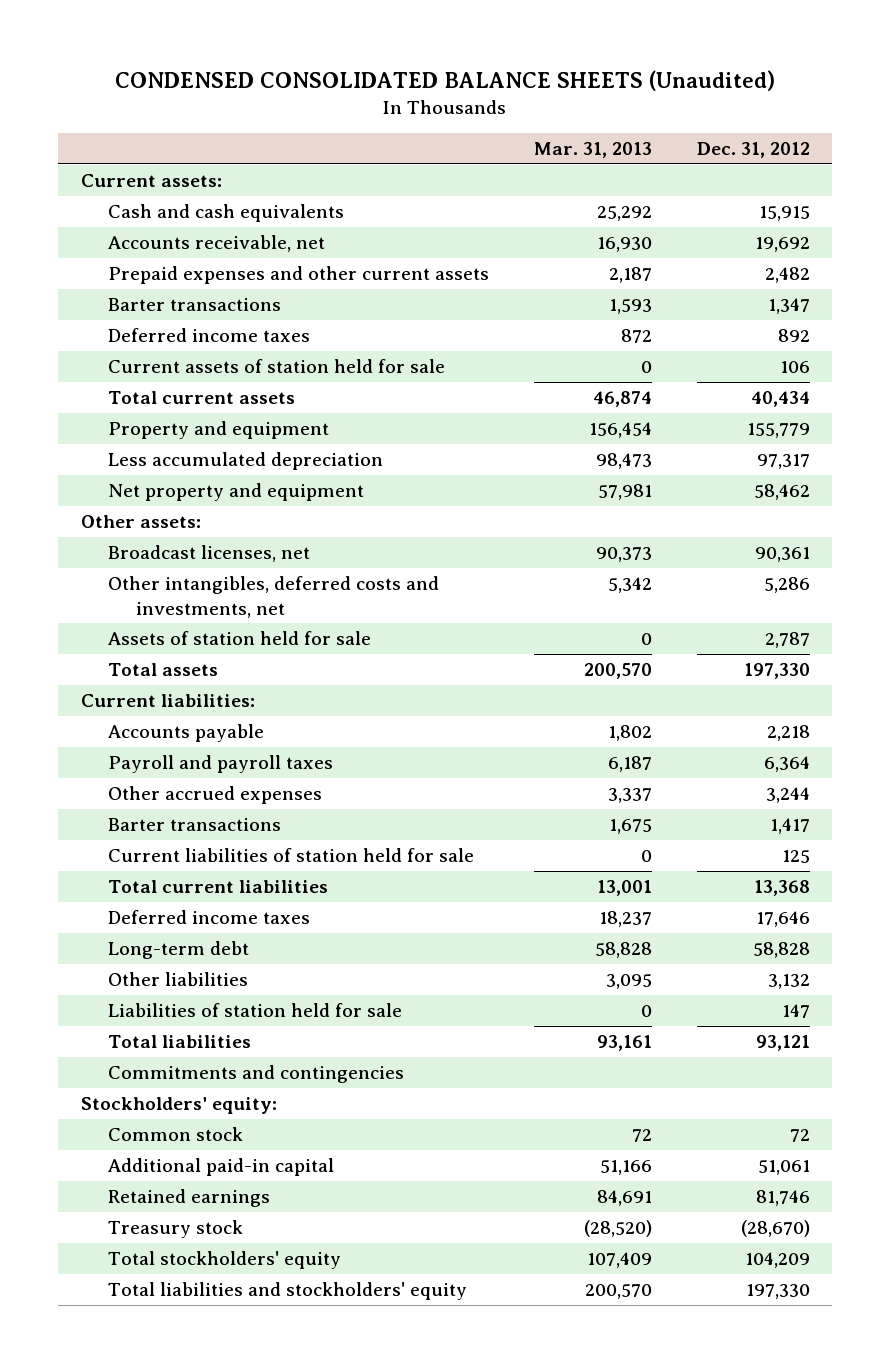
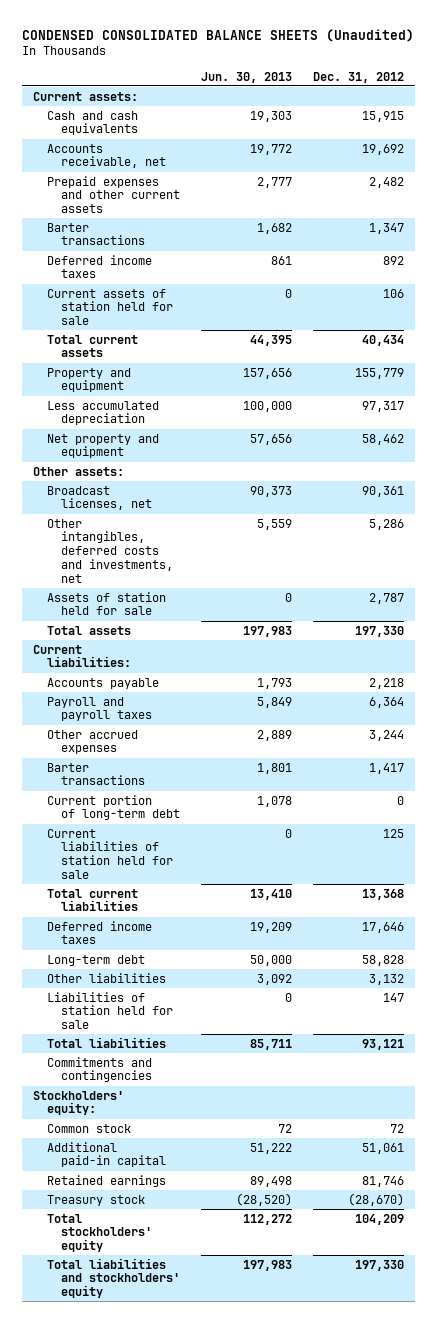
[533,141,652,158] Mar. 31, 2013 -> none
none -> [200,71,292,83] Jun. 30, 2013
none -> [46,794,180,821] Current portion of long-term debt

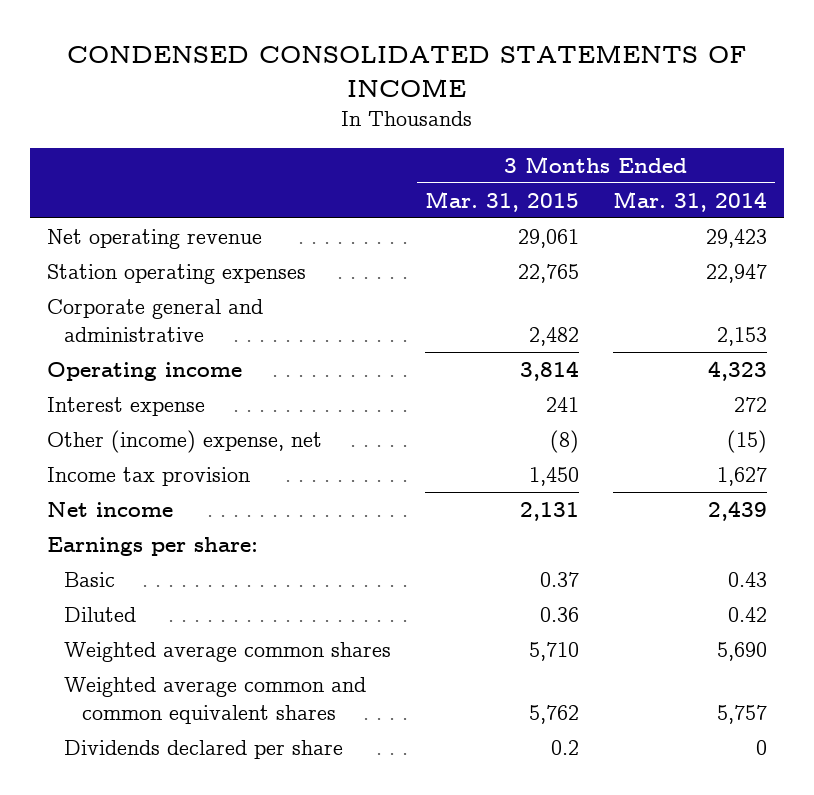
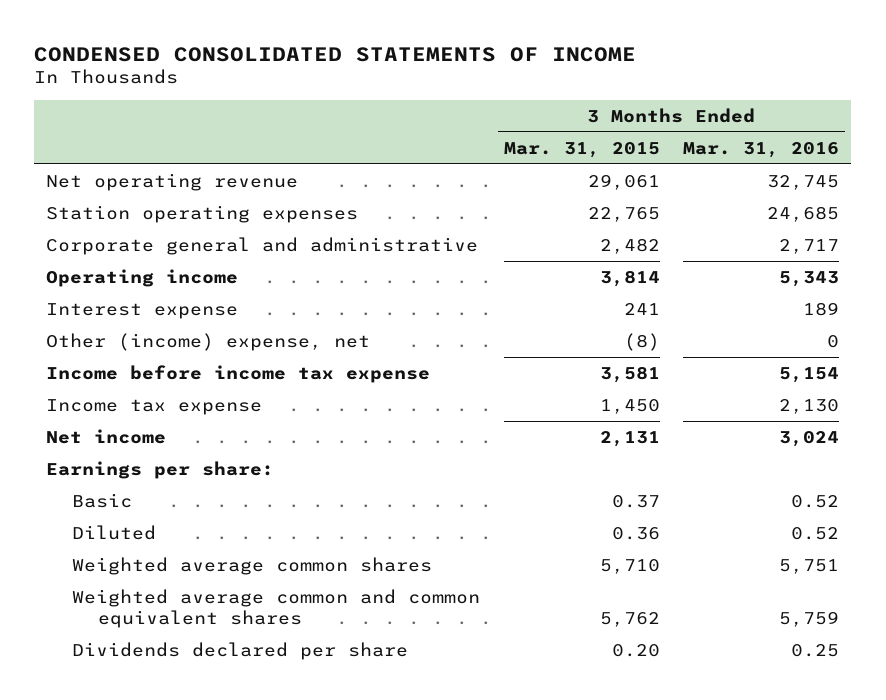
[612,190,767,212] Mar. 31, 2014 -> none
none -> [683,141,840,158] Mar. 31, 2016
none -> [46,364,431,383] Income before income tax expense
[46,466,250,486] Income tax provision -> [46,398,263,415] Income tax expense
[551,739,580,755] 0.2 -> [611,643,660,657] 0.20

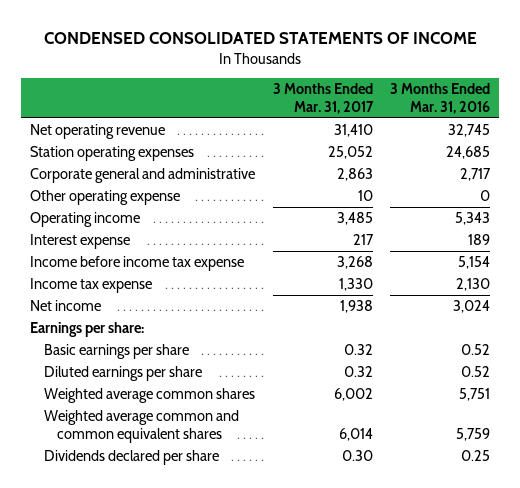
[503,141,660,158] Mar. 31, 2015 -> none
none -> [272,83,374,115] 3 Months Ended Mar. 31, 2017
none -> [30,189,181,205] Other operating expense
[46,332,371,351] Other (income) expense, net -> none
[71,492,132,508] Basic -> [43,343,189,359] Basic earnings per share
[71,524,156,540] Diluted -> [43,365,202,381] Diluted earnings per share

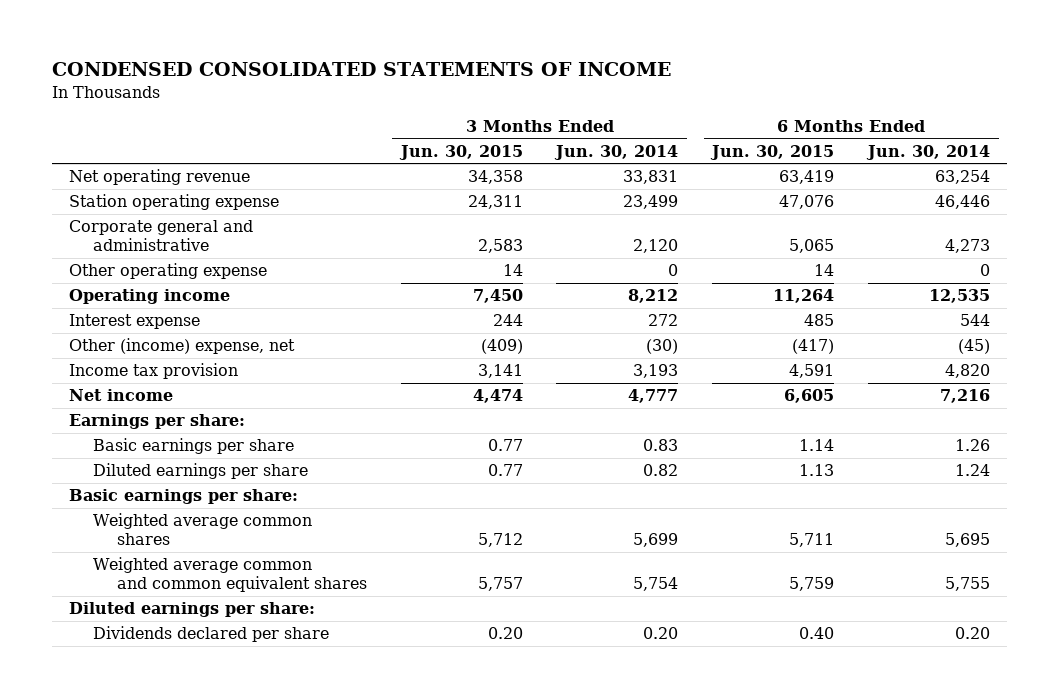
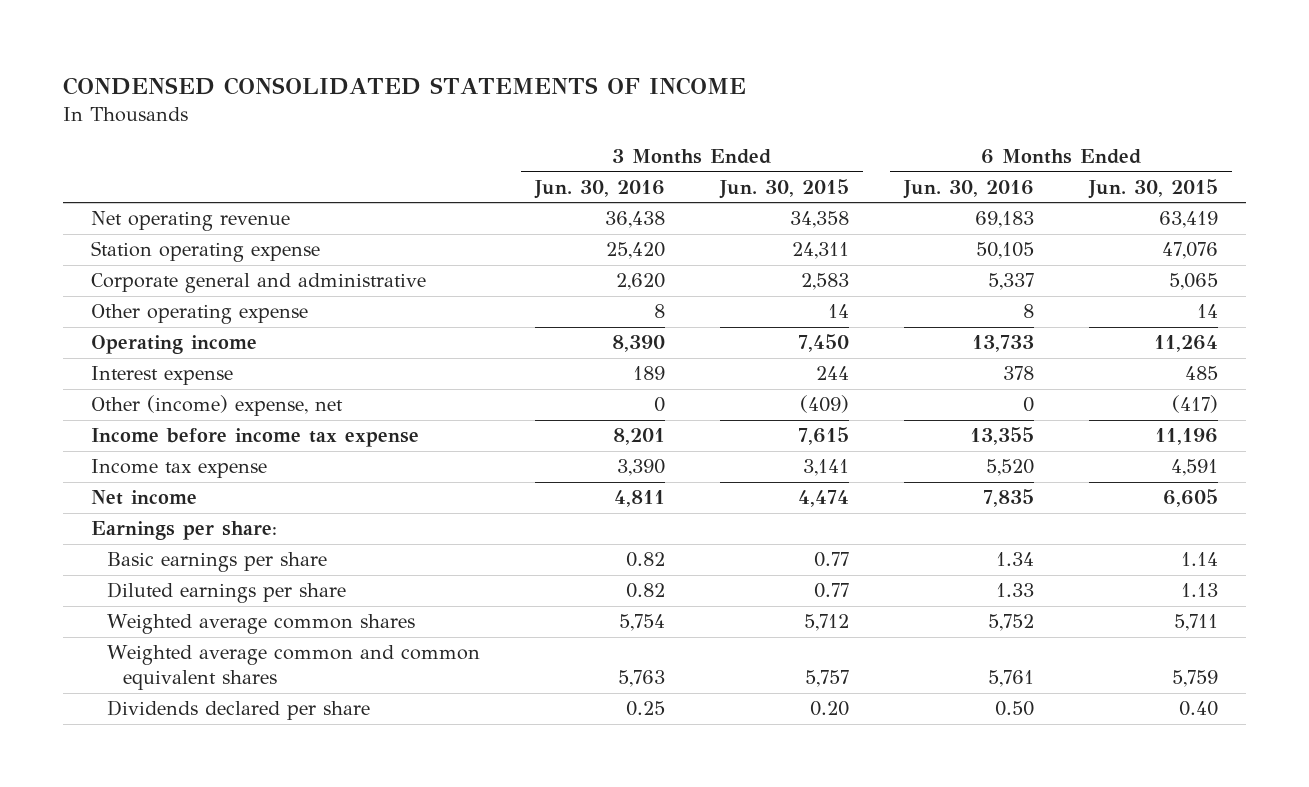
[554,144,679,160] Jun. 30, 2014 -> none
[866,144,991,160] Jun. 30, 2014 -> none
none -> [533,179,665,199] Jun. 30, 2016
none -> [903,179,1035,199] Jun. 30, 2016
none -> [90,428,419,448] Income before income tax expense
[68,363,238,380] Income tax provision -> [90,459,267,479] Income tax expense
[68,489,298,505] Basic earnings per share: -> none
[68,602,315,618] Diluted earnings per share: -> none

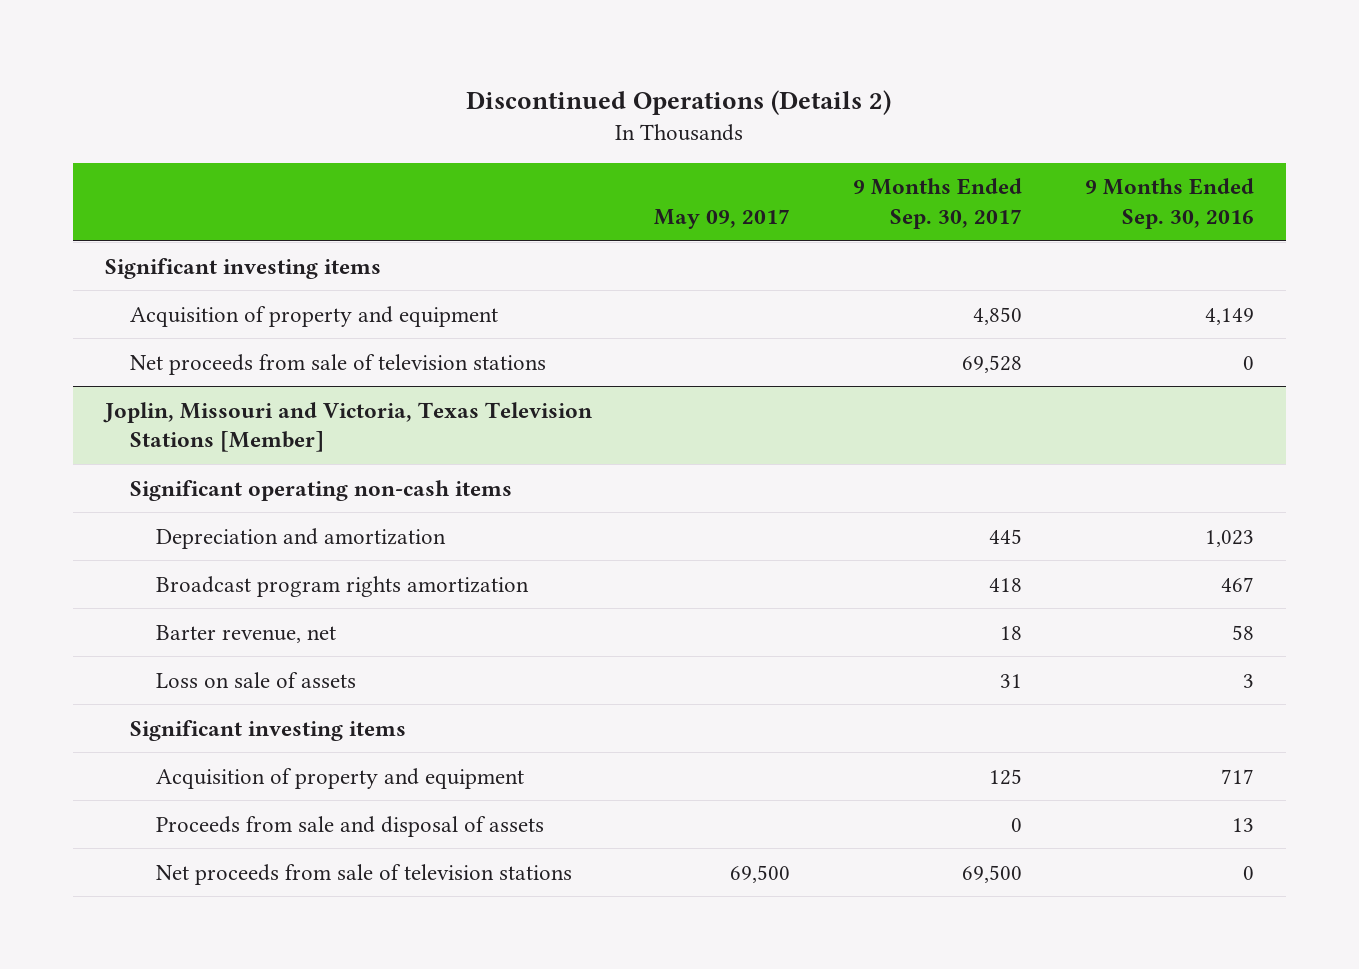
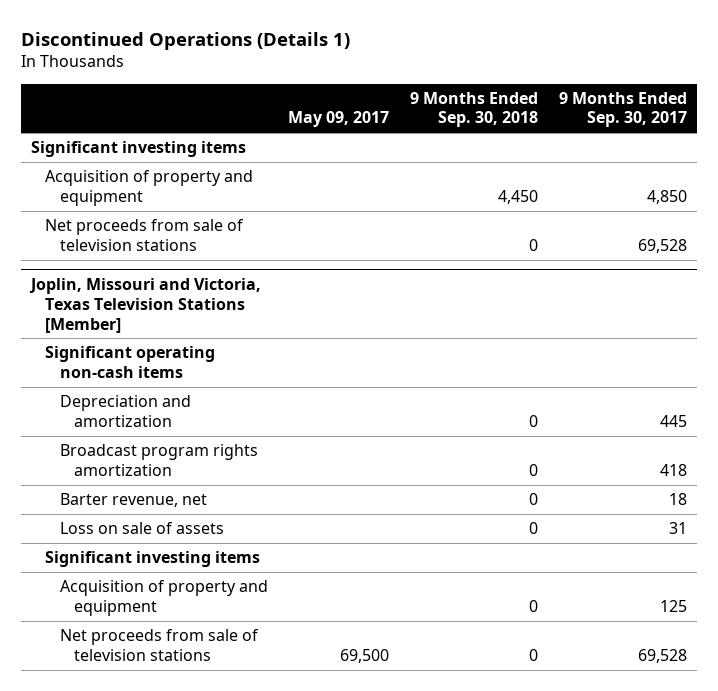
[466,89,892,115] Discontinued Operations (Details 2) -> [20,31,350,50] Discontinued Operations (Details 1)
[1085,178,1255,230] 9 Months Ended Sep. 30, 2016 -> none
none -> [409,91,538,128] 9 Months Ended Sep. 30, 2018
[155,815,544,837] Proceeds from sale and disposal of assets -> none
[962,864,1023,883] 69,500 -> [637,648,687,663] 69,528

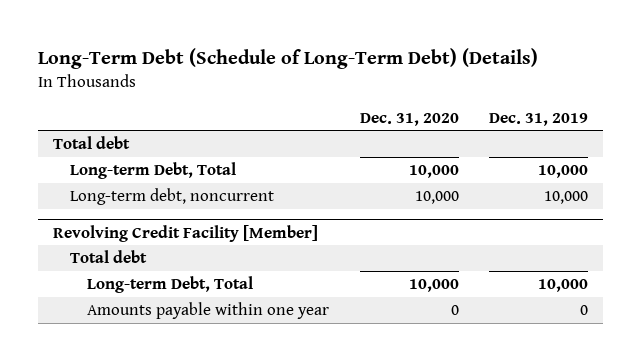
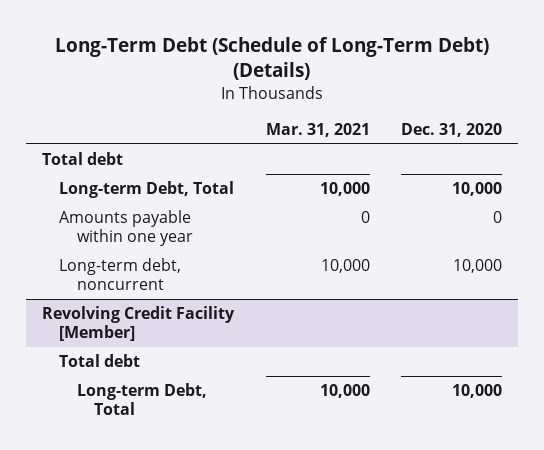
[489,112,589,126] Dec. 31, 2019 -> none
none -> [265,123,370,138] Mar. 31, 2021
none -> [59,210,193,246] Amounts payable within one year
[87,302,330,320] Amounts payable within one year -> none

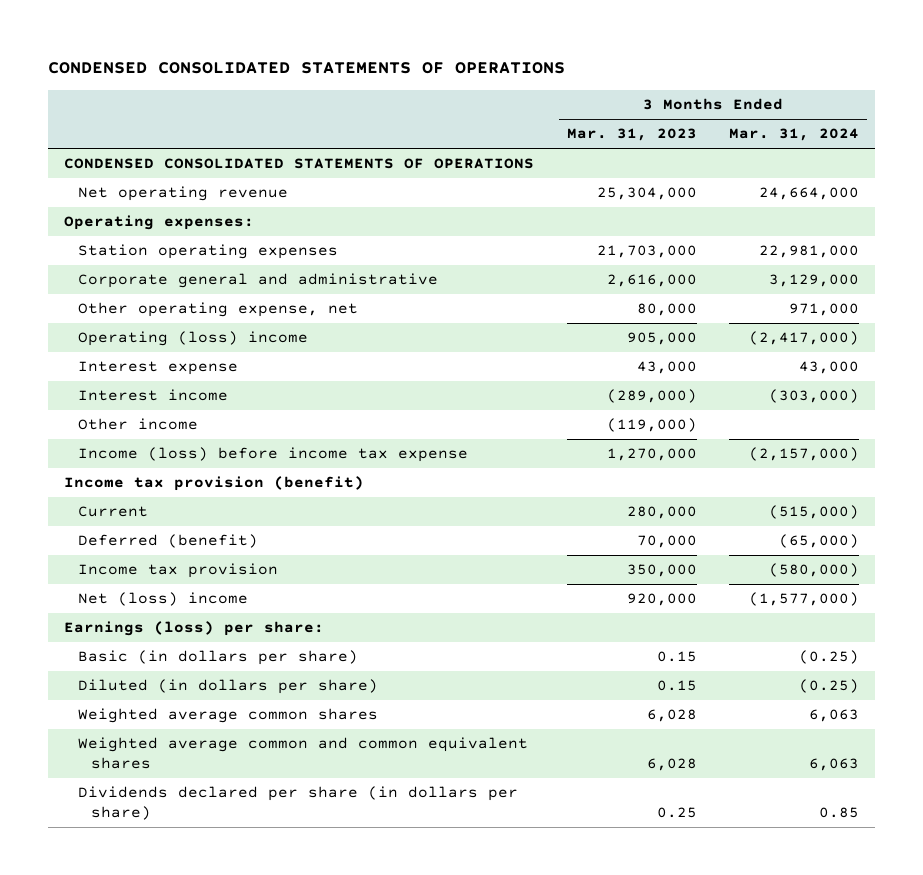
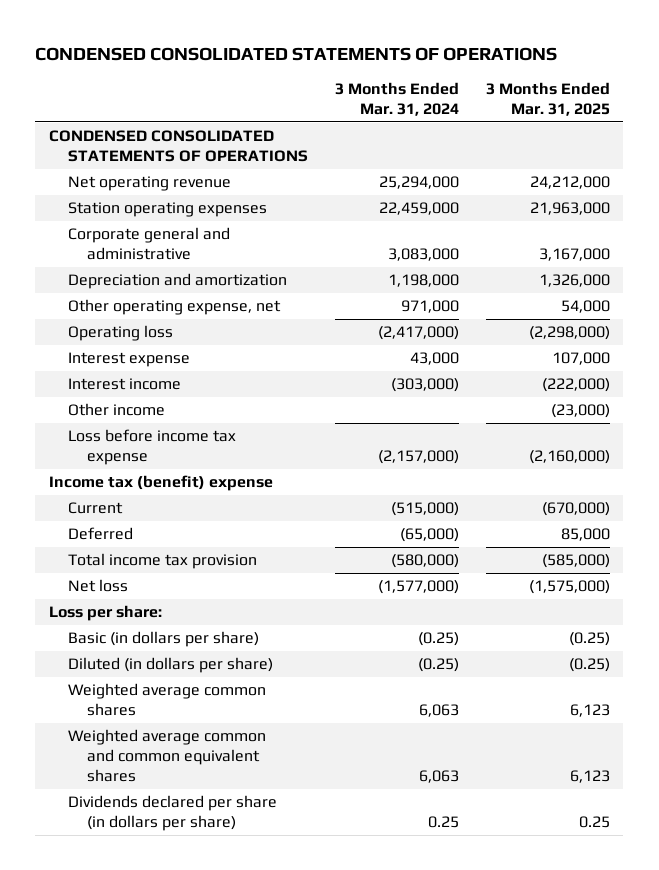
[566,128,697,142] Mar. 31, 2023 -> none
none -> [485,82,610,116] 3 Months Ended Mar. 31, 2025
[64,215,255,231] Operating expenses: -> none
[758,187,859,201] 24,664,000 -> [378,176,459,190] 25,294,000
[758,245,859,259] 22,981,000 -> [378,202,459,216] 22,459,000
[768,274,859,288] 3,129,000 -> [387,248,459,262] 3,083,000
none -> [67,273,287,290] Depreciation and amortization
[77,331,308,347] Operating (loss) income -> [67,325,173,342] Operating loss
[77,447,468,463] Income (loss) before income tax expense -> [67,429,236,466] Loss before income tax expense
[64,476,365,492] Income tax provision (benefit) -> [48,475,273,492] Income tax (benefit) expense
[77,534,258,549] Deferred (benefit) -> [67,527,133,541] Deferred
[77,563,278,579] Income tax provision -> [67,553,257,570] Total income tax provision
[77,592,248,607] Net (loss) income -> [67,579,128,593] Net loss
[64,621,325,637] Earnings (loss) per share: -> [48,605,162,622] Loss per share:
[818,806,859,818] 0.85 -> [427,816,459,829] 0.25

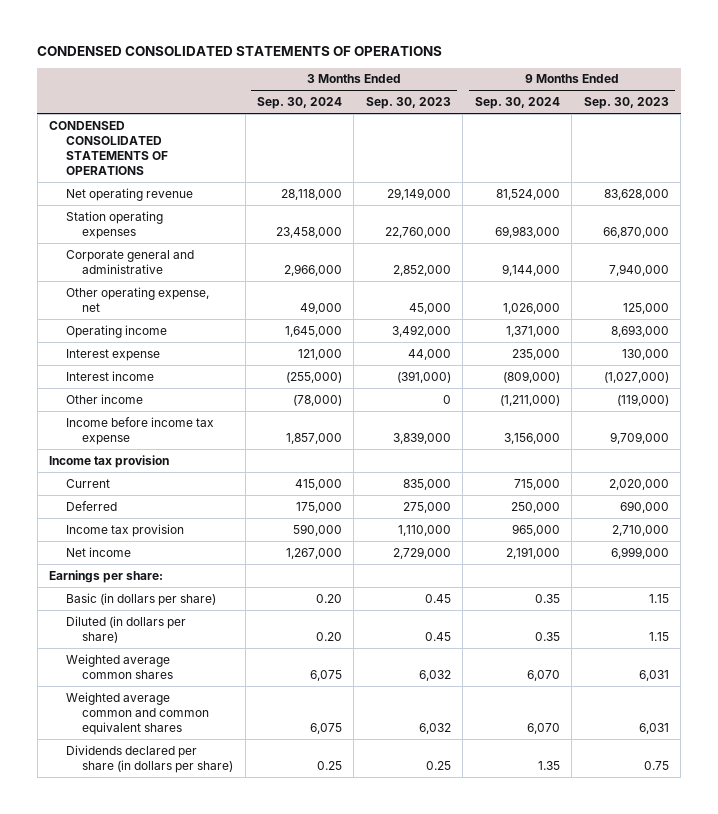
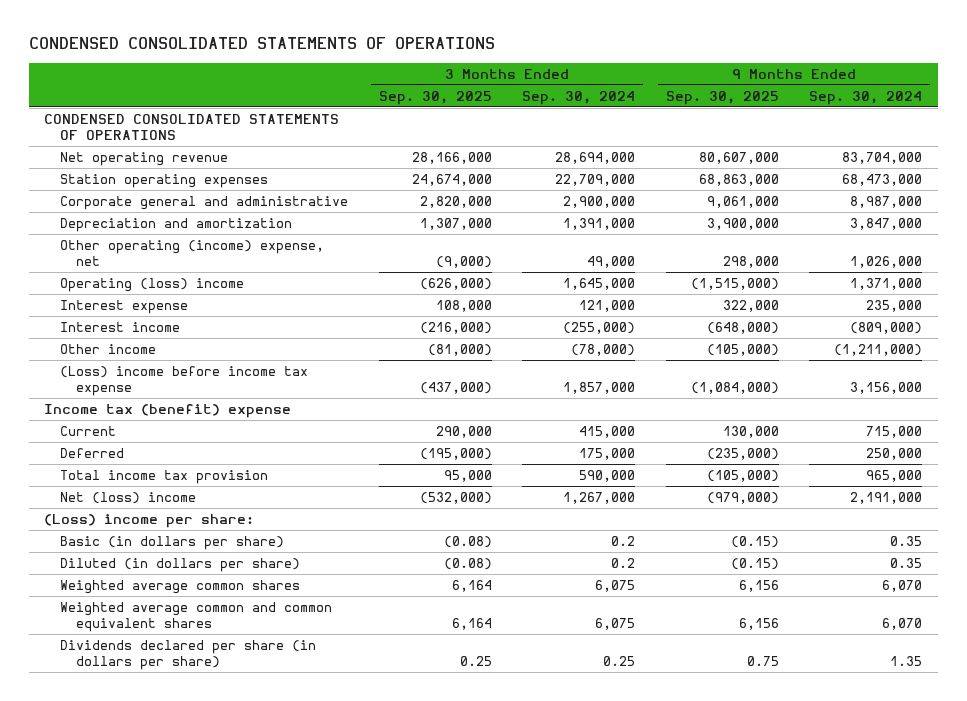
[365,96,451,109] Sep. 30, 2023 -> none
[583,96,669,109] Sep. 30, 2023 -> none
none -> [378,90,492,105] Sep. 30, 2025
none -> [665,90,779,105] Sep. 30, 2025
[281,188,343,200] 28,118,000 -> [555,152,636,165] 28,694,000
[495,188,560,200] 81,524,000 -> [842,152,923,165] 83,704,000
[276,226,343,238] 23,458,000 -> [555,174,636,187] 22,709,000
[494,225,560,238] 69,983,000 -> [842,174,923,187] 68,473,000
[284,263,343,276] 2,966,000 -> [563,196,636,209] 2,900,000
[501,263,560,276] 9,144,000 -> [850,196,923,209] 8,987,000
none -> [60,218,293,233] Depreciation and amortization
[65,286,209,312] Other operating expense, net -> [60,240,325,266] Other operating (income) expense, net
[65,324,167,338] Operating income -> [60,278,245,293] Operating (loss) income
[65,416,214,445] Income before income tax expense -> [60,366,309,396] (Loss) income before income tax expense
[49,454,170,468] Income tax provision -> [44,404,292,419] Income tax (benefit) expense
[65,523,184,537] Income tax provision -> [60,470,269,485] Total income tax provision
[65,546,131,557] Net income -> [60,492,197,505] Net (loss) income
[49,569,164,583] Earnings per share: -> [44,514,255,529] (Loss) income per share:
[316,593,343,603] 0.20 -> [611,536,636,547] 0.2
[316,631,343,641] 0.20 -> [611,558,636,569] 0.2

